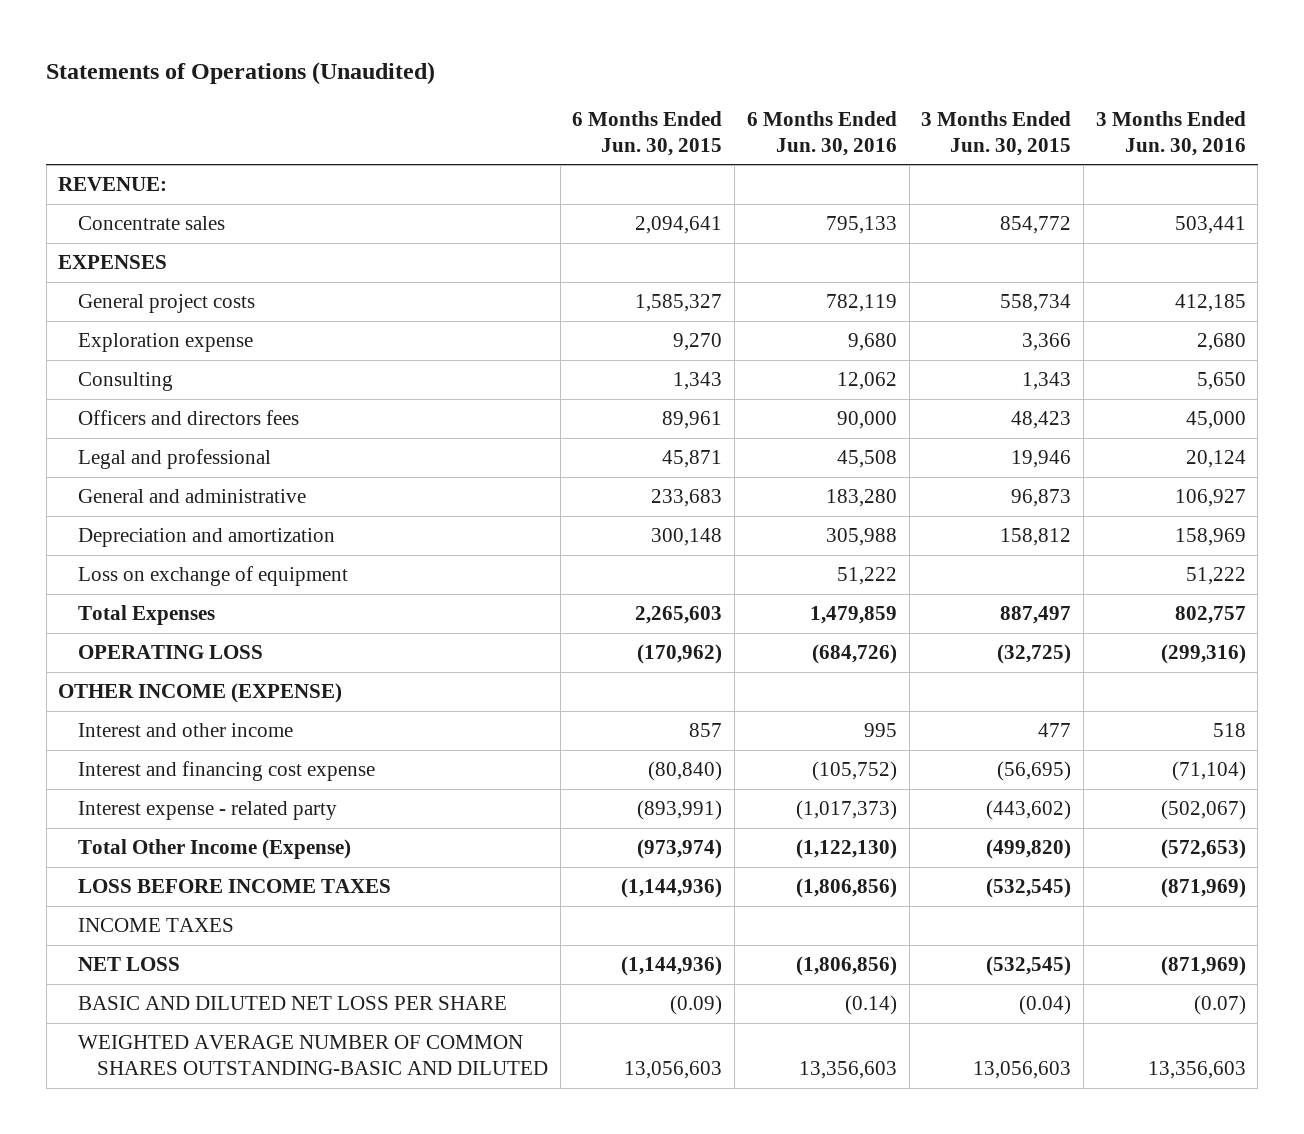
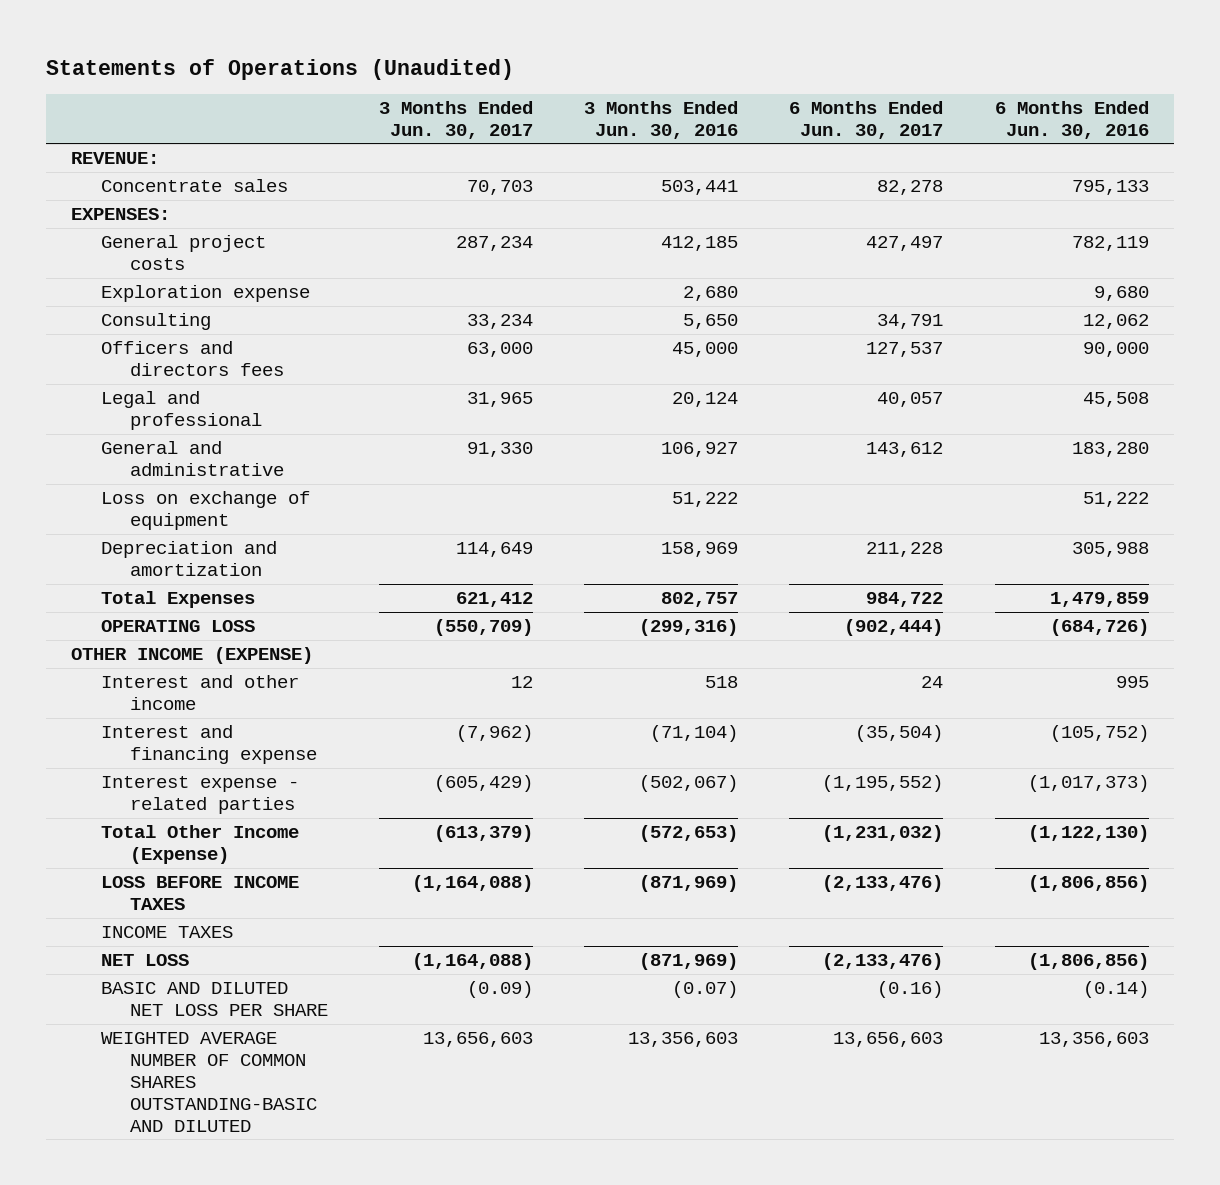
[572,111,723,156] 6 Months Ended Jun. 30, 2015 -> none
[921,111,1072,156] 3 Months Ended Jun. 30, 2015 -> none
none -> [379,100,534,139] 3 Months Ended Jun. 30, 2017
none -> [789,100,944,139] 6 Months Ended Jun. 30, 2017
[58,255,168,270] EXPENSES -> [71,208,171,221] EXPENSES:
[77,528,335,548] Depreciation and amortization -> [100,541,277,576] Depreciation and amortization
[77,761,375,782] Interest and financing cost expense -> [100,725,318,764] Interest and financing expense
[77,801,337,821] Interest expense - related party -> [100,776,299,814] Interest expense - related parties

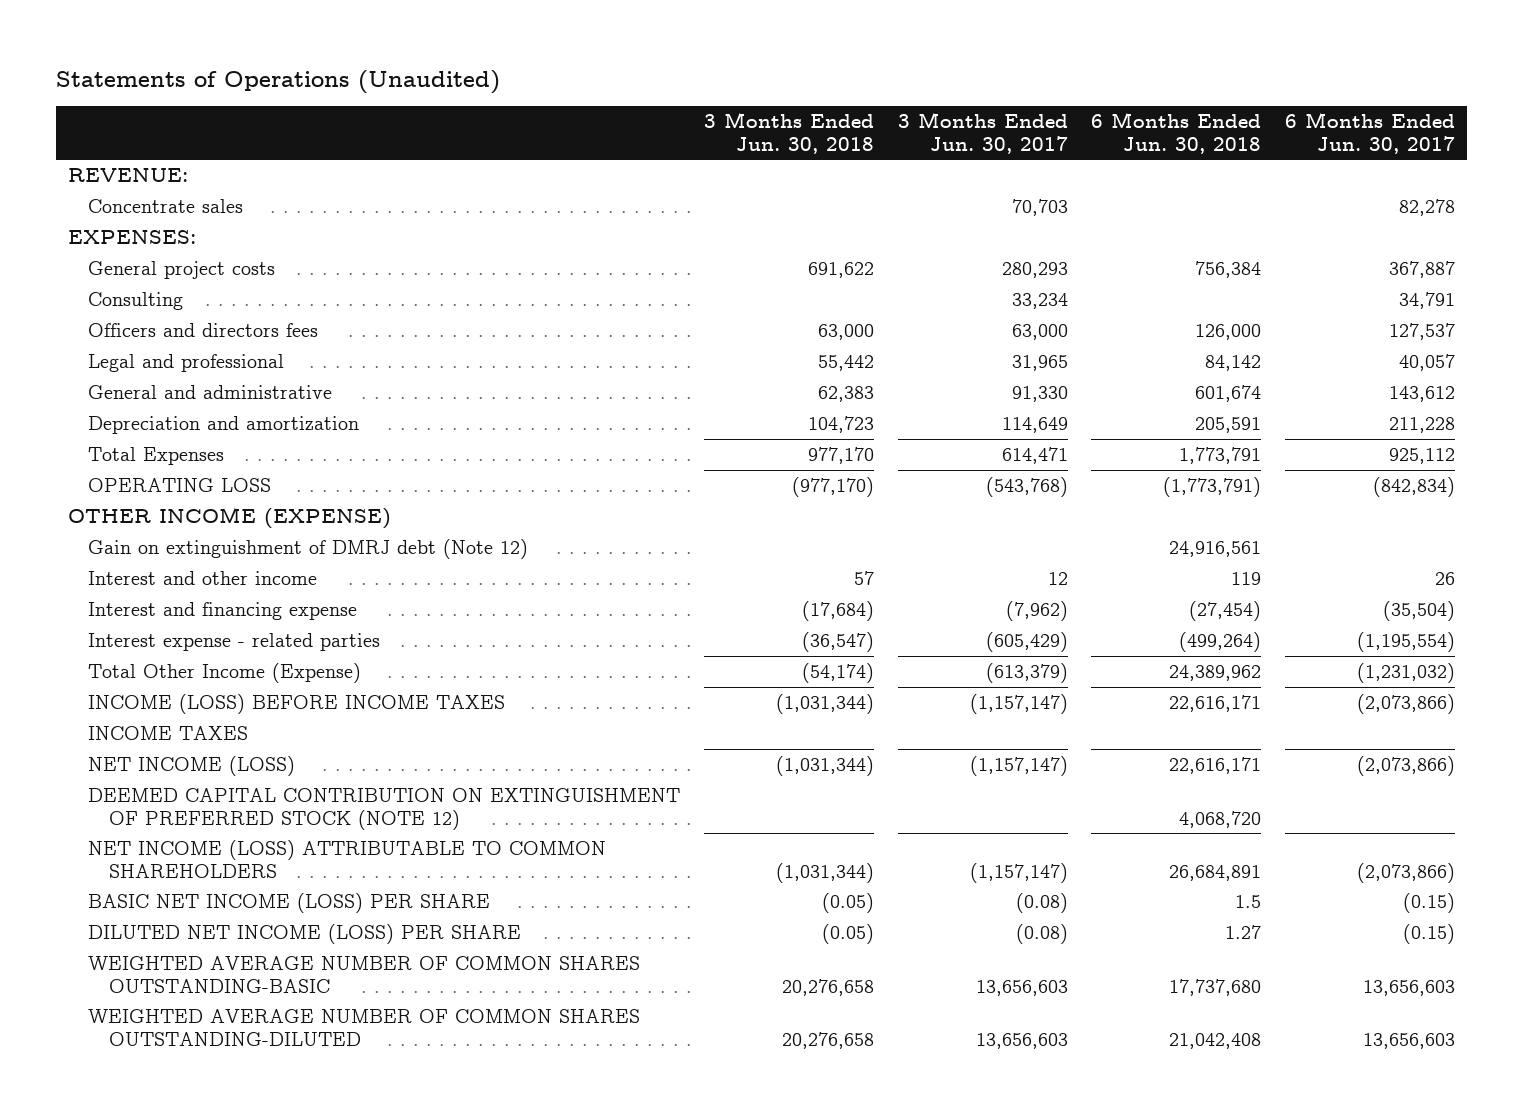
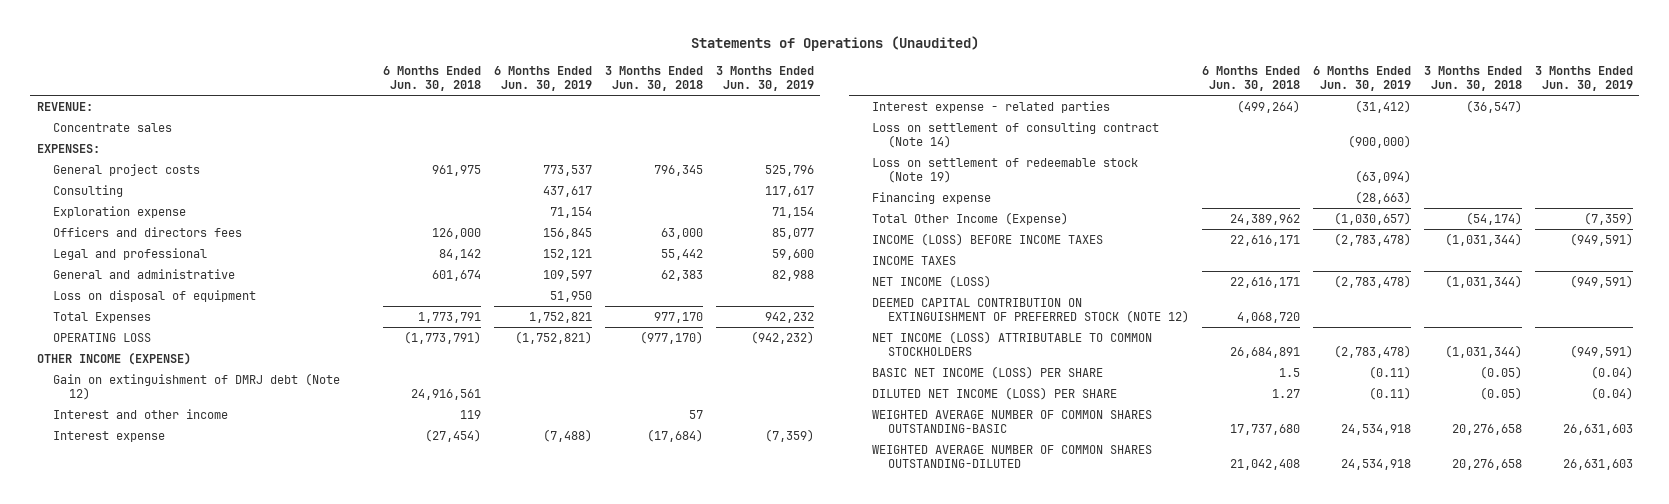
[897,112,1068,154] 3 Months Ended Jun. 30, 2017 -> none
[1284,112,1455,154] 6 Months Ended Jun. 30, 2017 -> none
none -> [494,65,593,91] 6 Months Ended Jun. 30, 2019
none -> [715,65,814,91] 3 Months Ended Jun. 30, 2019
[807,262,874,279] 691,622 -> [653,164,703,176] 796,345
[1195,261,1262,279] 756,384 -> [432,164,482,176] 961,975
none -> [53,205,187,218] Exploration expense
[88,416,360,435] Depreciation and amortization -> none
none -> [53,289,257,302] Loss on disposal of equipment
[88,602,358,621] Interest and financing expense -> [53,430,166,442] Interest expense
none -> [871,121,1159,149] Loss on settlement of consulting contract (Note 14)
none -> [871,157,1138,184] Loss on settlement of redeemable stock (Note 19)
none -> [871,191,991,204] Financing expense
[88,840,607,878] NET INCOME (LOSS) ATTRIBUTABLE TO COMMON SHAREHOLDERS -> [871,330,1152,357] NET INCOME (LOSS) ATTRIBUTABLE TO COMMON STOCKHOLDERS

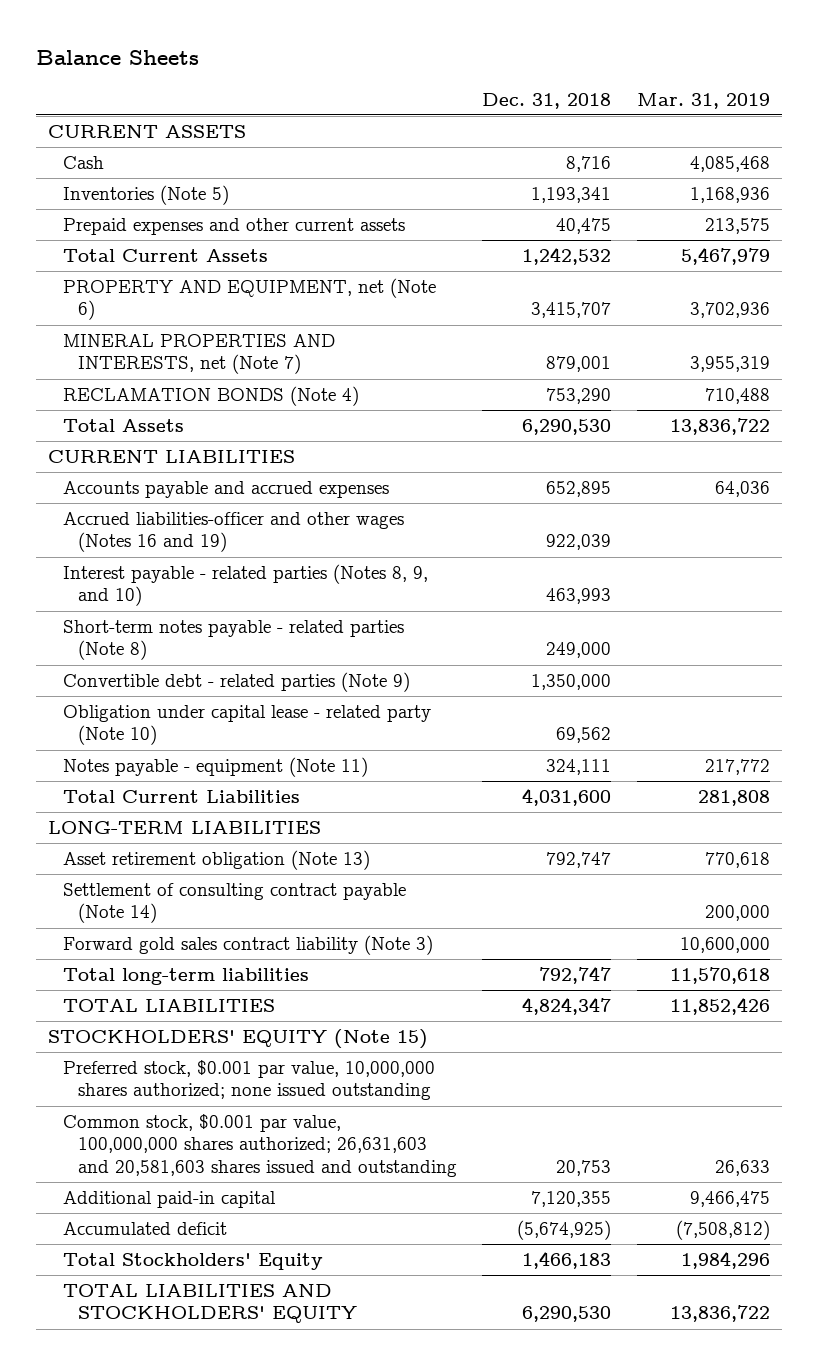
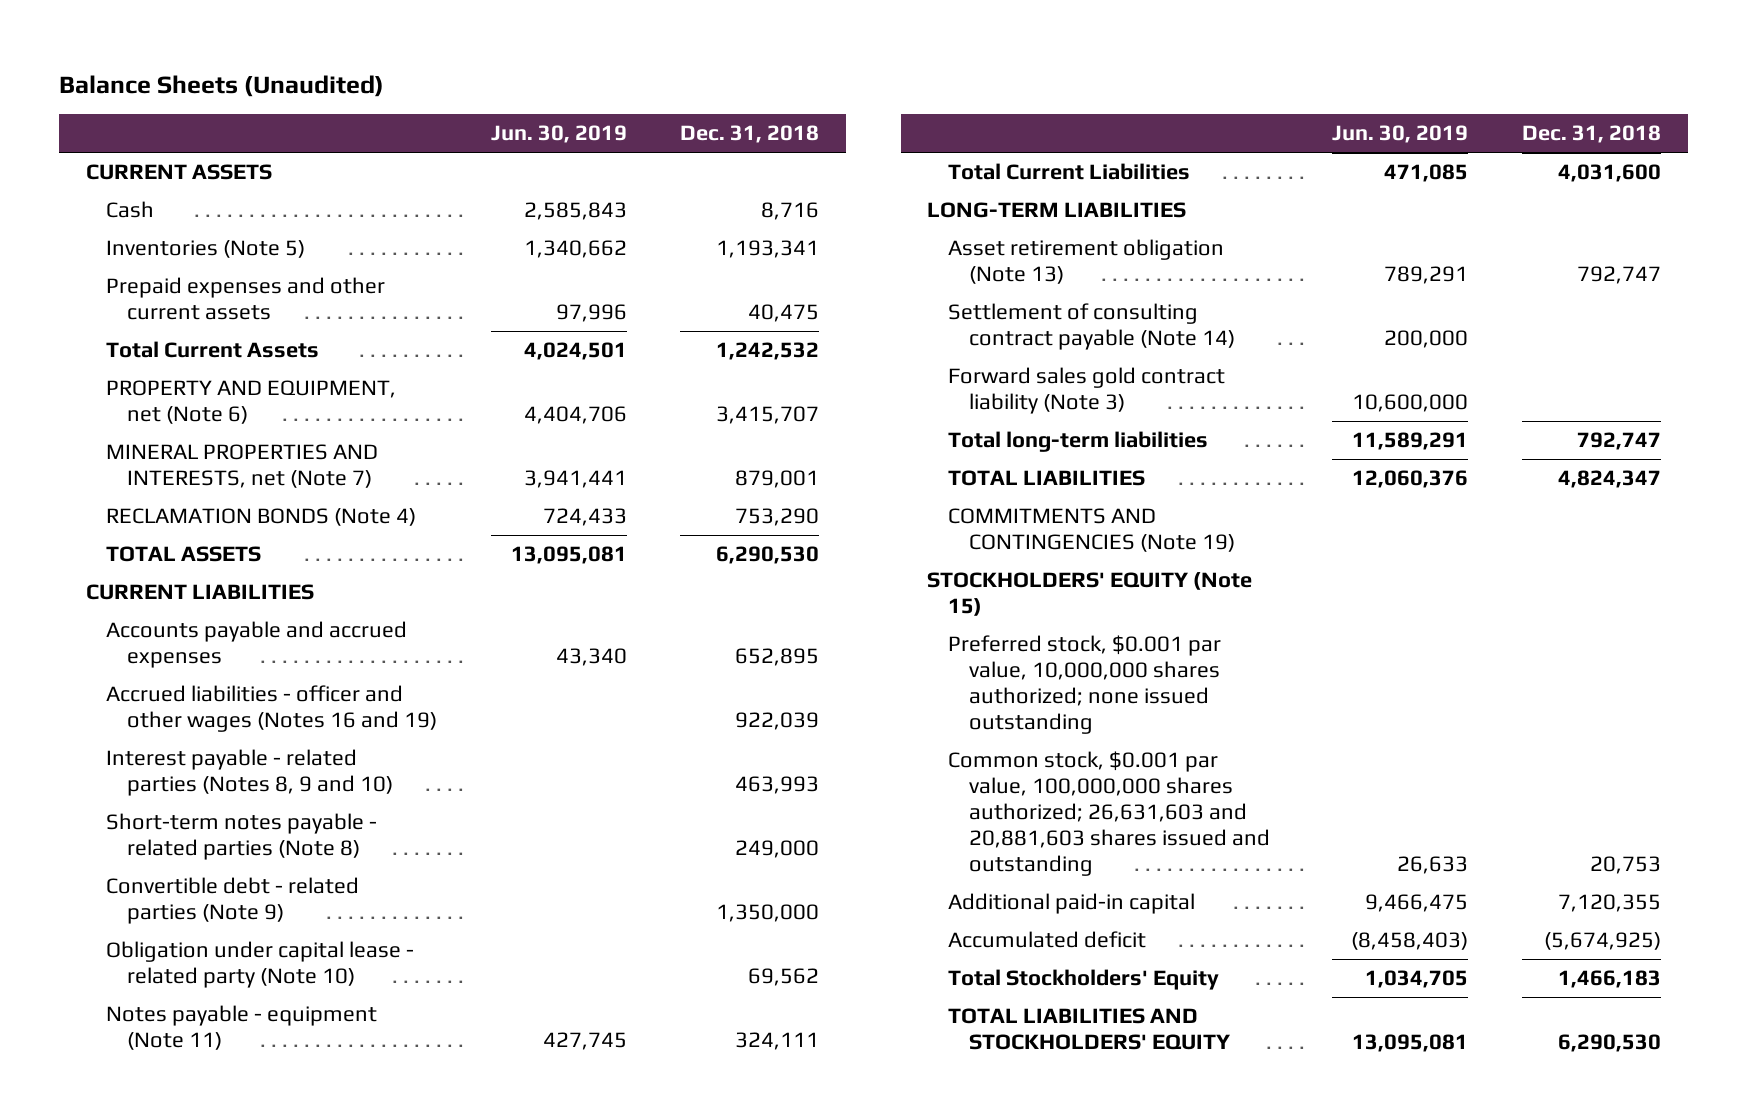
[35,49,199,65] Balance Sheets -> [58,74,384,97] Balance Sheets (Unaudited)
[636,92,770,109] Mar. 31, 2019 -> none
none -> [490,125,627,144] Jun. 30, 2019
[63,419,185,433] Total Assets -> [106,545,262,562] TOTAL ASSETS
[63,512,405,553] Accrued liabilities-officer and other wages (Notes 16 and 19) -> [106,684,437,732] Accrued liabilities - officer and other wages (Notes 16 and 19)
[63,564,429,607] Interest payable - related parties (Notes 8, 9, and 10) -> [106,748,393,796] Interest payable - related parties (Notes 8, 9 and 10)
[63,935,434,956] Forward gold sales contract liability (Note 3) -> [948,366,1226,414] Forward sales gold contract liability (Note 3)
none -> [948,507,1235,552] COMMITMENTS AND CONTINGENCIES (Note 19)
[63,1114,458,1177] Common stock, $0.001 par value, 100,000,000 shares authorized; 26,631,603 and 20,581,603 shares issued and outstanding -> [948,750,1270,876] Common stock, $0.001 par value, 100,000,000 shares authorized; 26,631,603 and 20,881,603 shares issued and outstanding

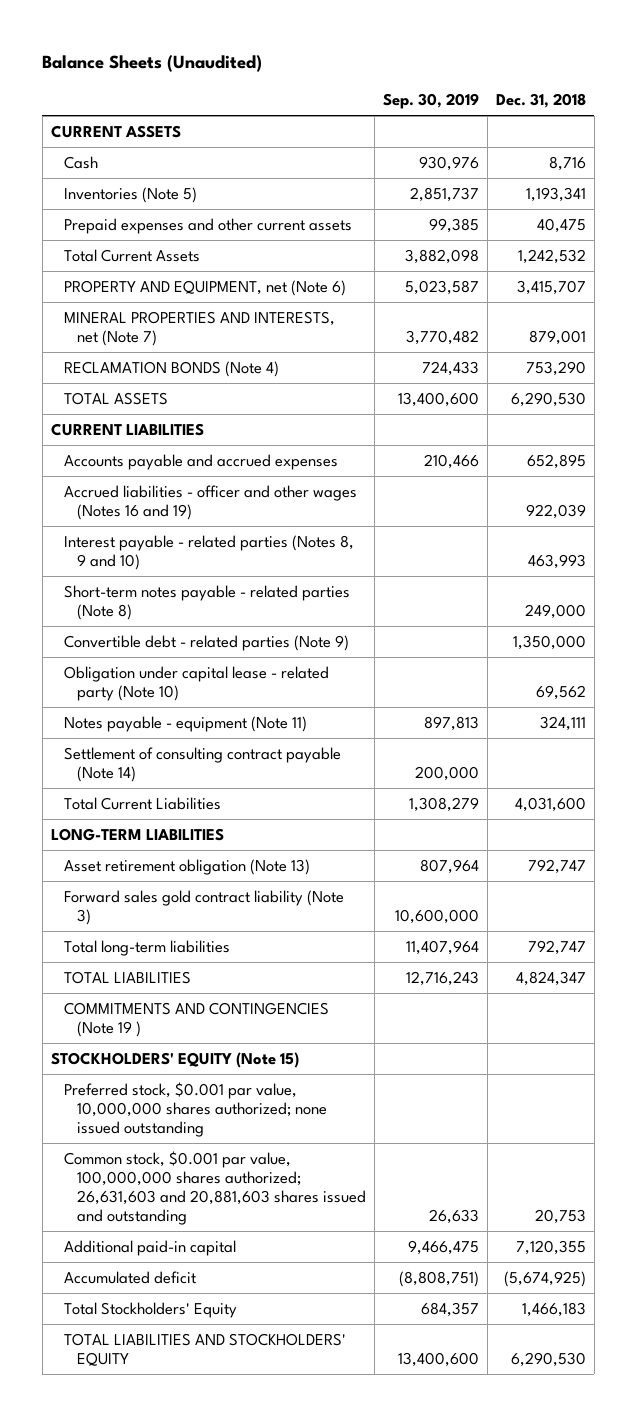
[490,125,627,144] Jun. 30, 2019 -> none
none -> [382,92,479,109] Sep. 30, 2019
[948,302,1235,350] Settlement of consulting contract payable (Note 14) -> [63,746,341,783] Settlement of consulting contract payable (Note 14)
[948,507,1235,552] COMMITMENTS AND CONTINGENCIES (Note 19) -> [63,1001,329,1038] COMMITMENTS AND CONTINGENCIES (Note 19 )

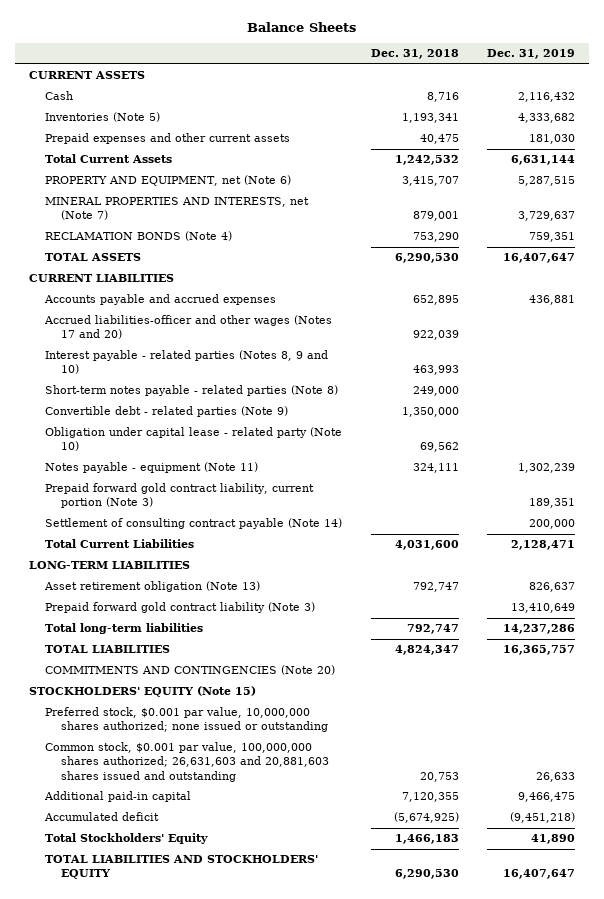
[42,54,263,72] Balance Sheets (Unaudited) -> [247,21,357,32] Balance Sheets
[382,92,479,109] Sep. 30, 2019 -> none
none -> [486,49,575,60] Dec. 31, 2019
[63,484,357,521] Accrued liabilities - officer and other wages (Notes 16 and 19) -> [44,315,333,340] Accrued liabilities-officer and other wages (Notes 17 and 20)
none -> [45,483,315,509] Prepaid forward gold contract liability, current portion (Note 3)
[63,889,344,926] Forward sales gold contract liability (Note 3) -> [45,602,316,614] Prepaid forward gold contract liability (Note 3)
[63,1001,329,1038] COMMITMENTS AND CONTINGENCIES (Note 19 ) -> [45,665,336,676] COMMITMENTS AND CONTINGENCIES (Note 20)
[63,1081,328,1138] Preferred stock, $0.001 par value, 10,000,000 shares authorized; none issued outstanding -> [45,707,329,733] Preferred stock, $0.001 par value, 10,000,000 shares authorized; none issued or outstanding

